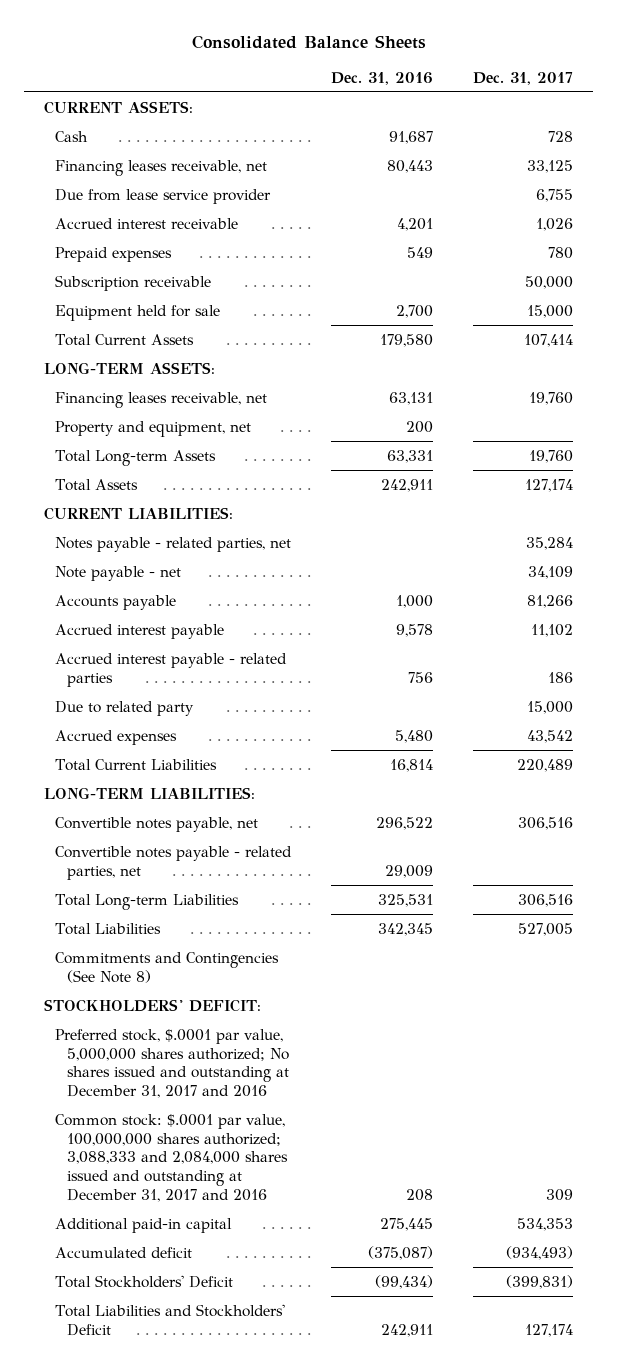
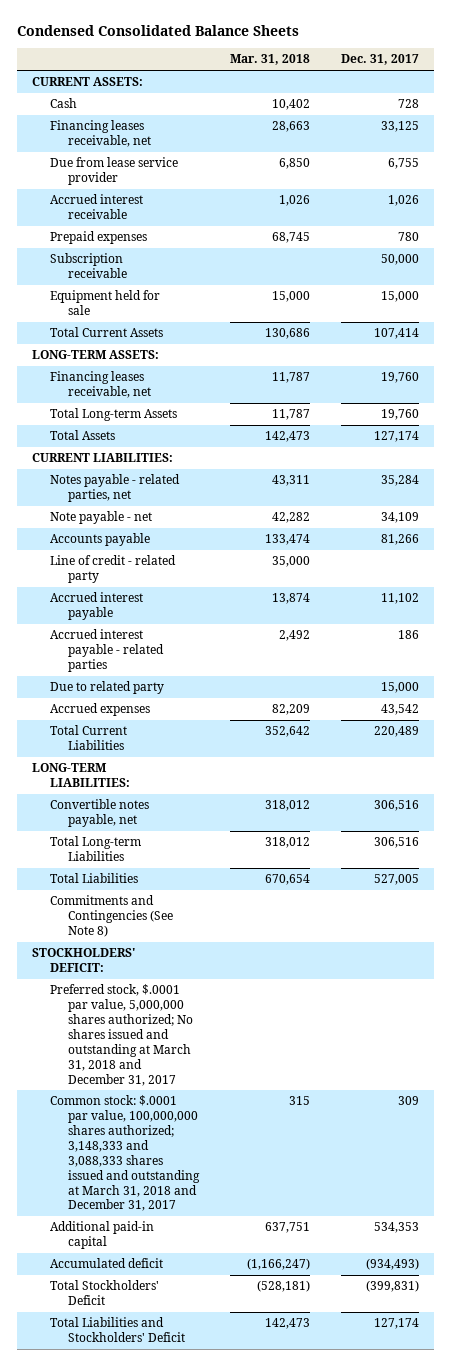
[191,34,426,49] Consolidated Balance Sheets -> [16,24,299,36] Condensed Consolidated Balance Sheets
[331,71,434,85] Dec. 31, 2016 -> none
none -> [230,54,311,66] Mar. 31, 2018
[55,420,252,437] Property and equipment, net -> none
none -> [50,555,177,584] Line of credit - related party
[55,845,293,880] Convertible notes payable - related parties, net -> none
[55,1028,289,1099] Preferred stock, $.0001 par value, 5,000,000 shares authorized; No shares issued and outstanding at December 31, 2017 and 2016 -> [50,984,194,1086] Preferred stock, $.0001 par value, 5,000,000 shares authorized; No shares issued and outstanding at March 31, 2018 and December 31, 2017
[55,1113,288,1203] Common stock: $.0001 par value, 100,000,000 shares authorized; 3,088,333 and 2,084,000 shares issued and outstanding at December 31, 2017 and 2016 -> [50,1095,201,1212] Common stock: $.0001 par value, 100,000,000 shares authorized; 3,148,333 and 3,088,333 shares issued and outstanding at March 31, 2018 and December 31, 2017

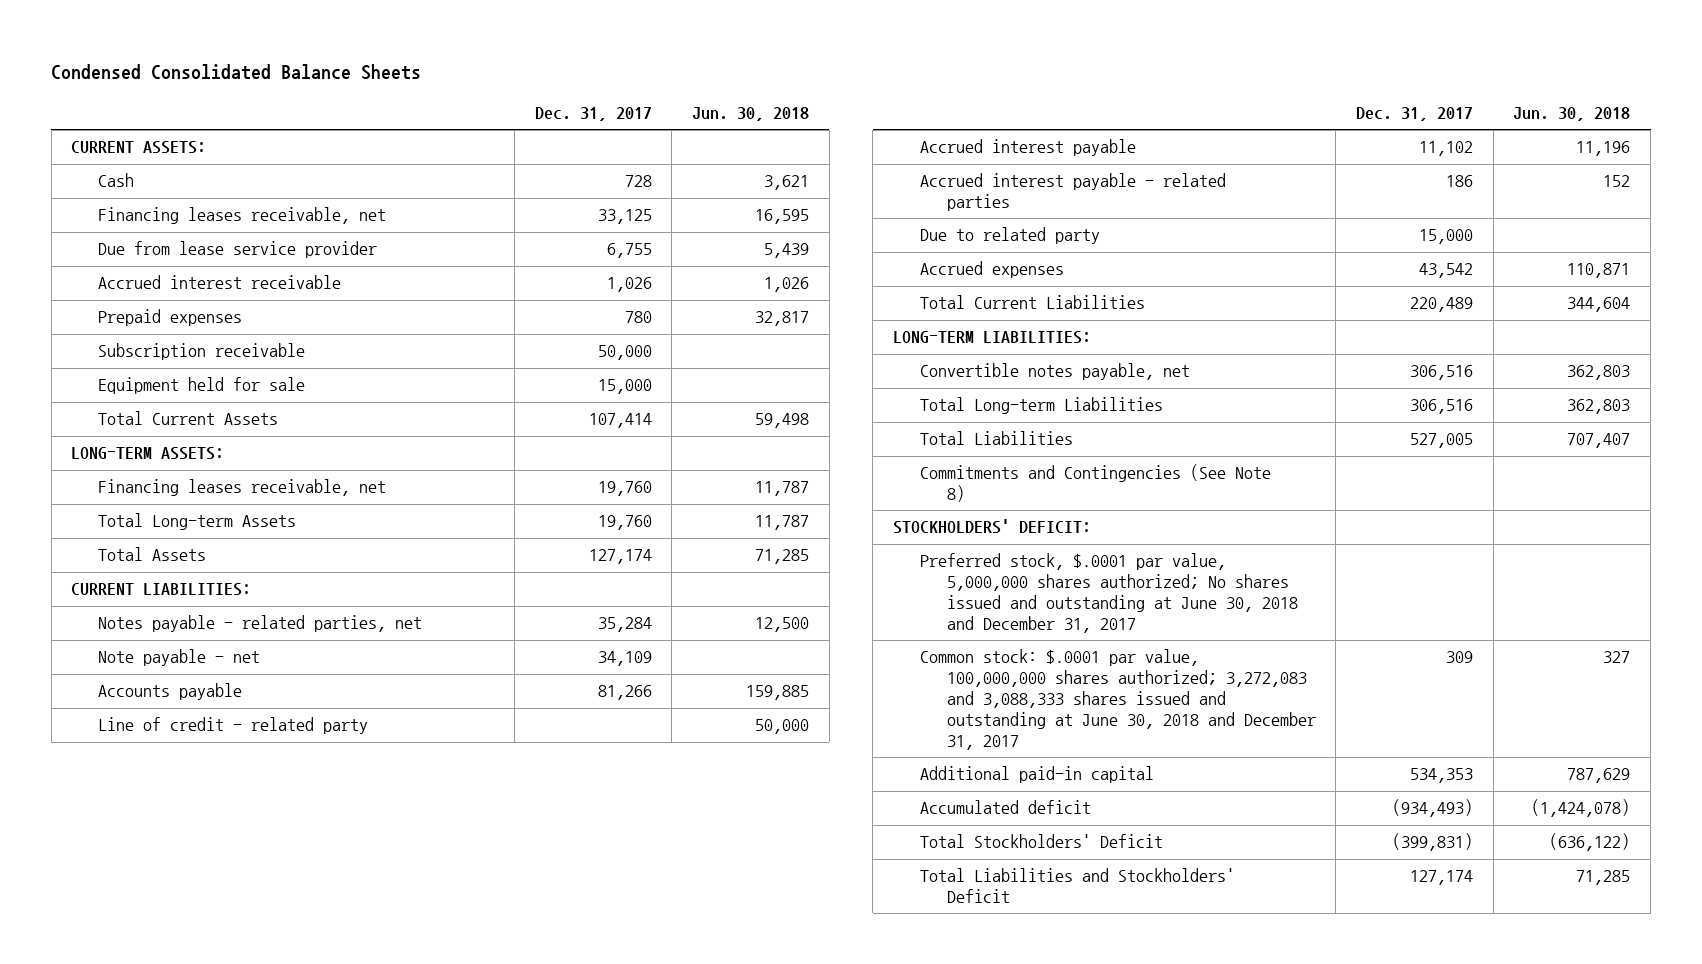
[230,54,311,66] Mar. 31, 2018 -> none
none -> [691,107,809,122] Jun. 30, 2018
[50,984,194,1086] Preferred stock, $.0001 par value, 5,000,000 shares authorized; No shares issued and outstanding at March 31, 2018 and December 31, 2017 -> [919,553,1298,634] Preferred stock, $.0001 par value, 5,000,000 shares authorized; No shares issued and outstanding at June 30, 2018 and December 31, 2017
[50,1095,201,1212] Common stock: $.0001 par value, 100,000,000 shares authorized; 3,148,333 and 3,088,333 shares issued and outstanding at March 31, 2018 and December 31, 2017 -> [919,649,1316,751] Common stock: $.0001 par value, 100,000,000 shares authorized; 3,272,083 and 3,088,333 shares issued and outstanding at June 30, 2018 and December 31, 2017

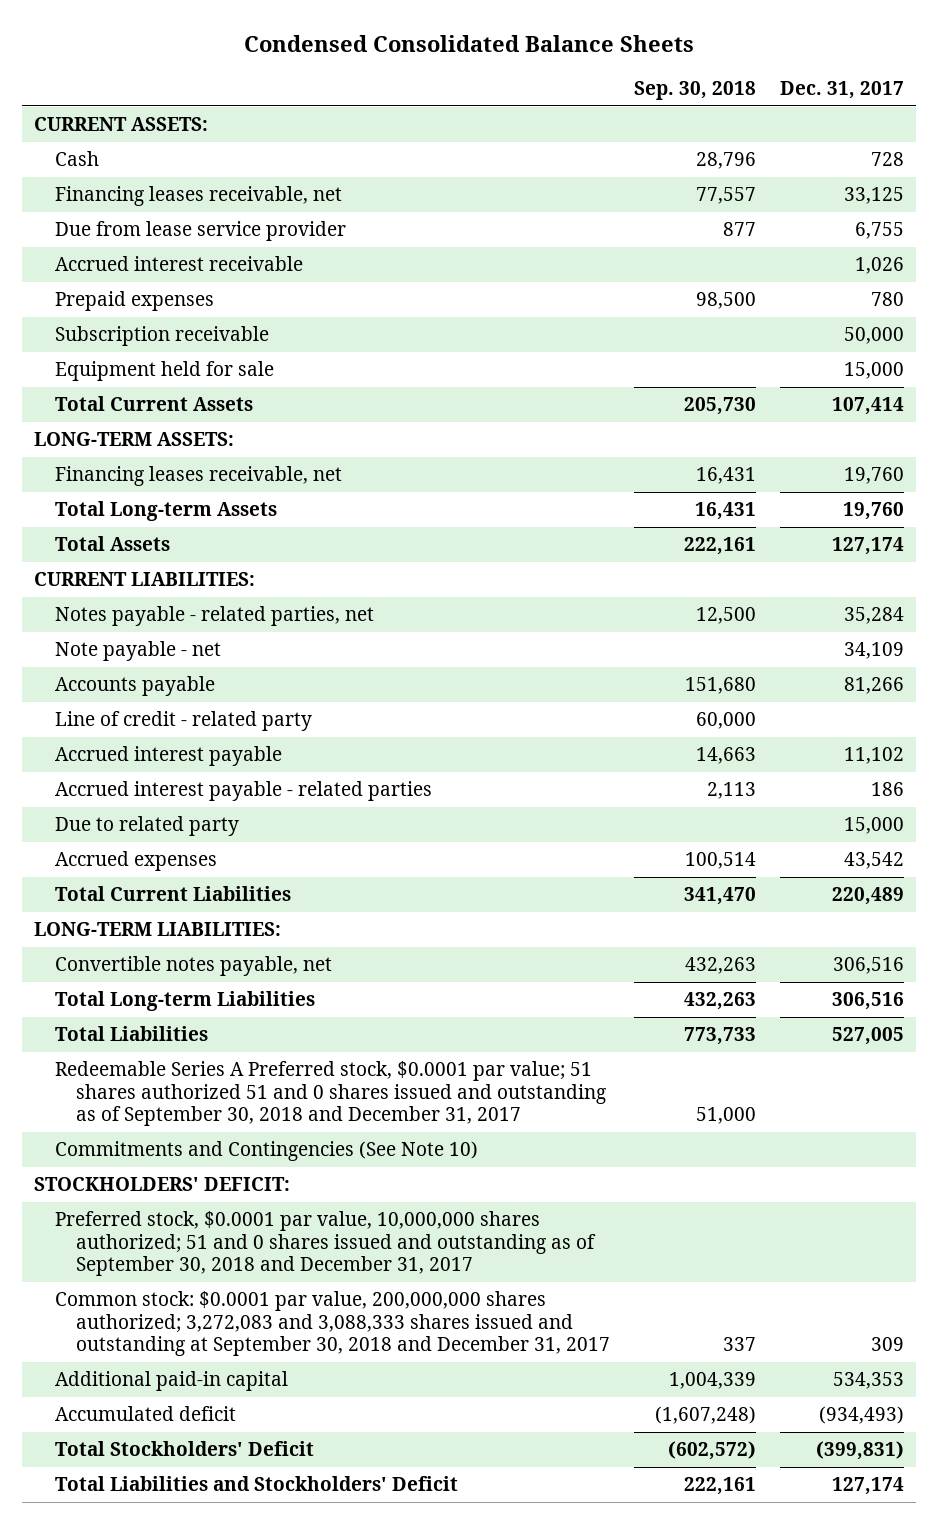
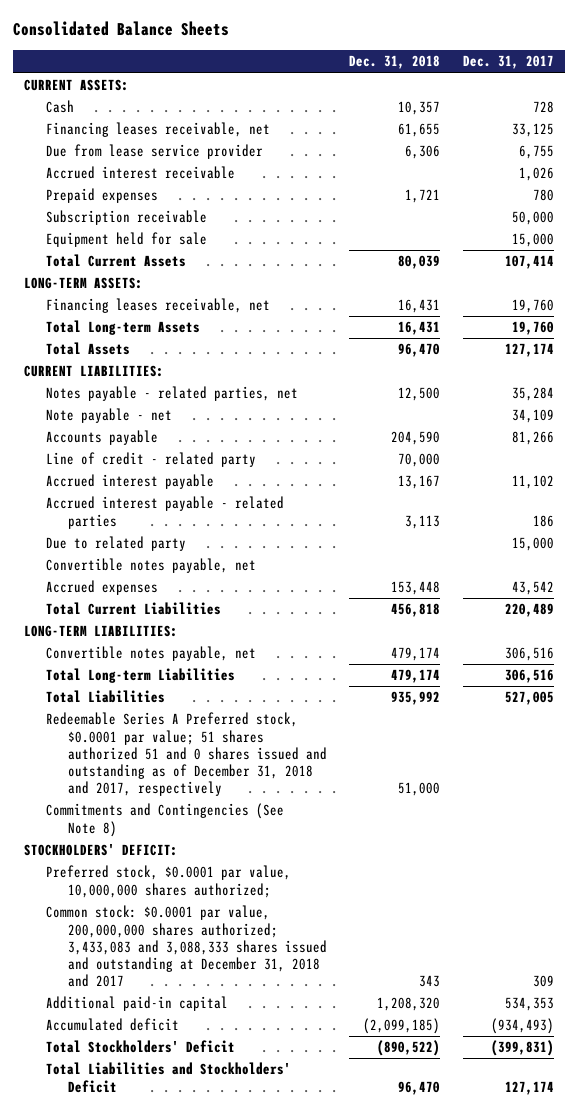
[243,34,694,52] Condensed Consolidated Balance Sheets -> [12,21,229,37] Consolidated Balance Sheets
[634,81,757,101] Sep. 30, 2018 -> none
none -> [349,55,441,70] Dec. 31, 2018
none -> [45,558,256,574] Convertible notes payable, net
[55,1061,607,1127] Redeemable Series A Preferred stock, $0.0001 par value; 51 shares authorized 51 and 0 shares issued and outstanding as of September 30, 2018 and December 31, 2017 -> [45,712,327,797] Redeemable Series A Preferred stock, $0.0001 par value; 51 shares authorized 51 and 0 shares issued and outstanding as of December 31, 2018 and 2017, respectively
[55,1141,479,1162] Commitments and Contingencies (See Note 10) -> [45,803,284,837] Commitments and Contingencies (See Note 8)
[55,1211,597,1277] Preferred stock, $0.0001 par value, 10,000,000 shares authorized; 51 and 0 shares issued and outstanding as of September 30, 2018 and December 31, 2017 -> [45,865,291,898] Preferred stock, $0.0001 par value, 10,000,000 shares authorized;
[55,1291,611,1357] Common stock: $0.0001 par value, 200,000,000 shares authorized; 3,272,083 and 3,088,333 shares issued and outstanding at September 30, 2018 and December 31, 2017 -> [45,905,327,988] Common stock: $0.0001 par value, 200,000,000 shares authorized; 3,433,083 and 3,088,333 shares issued and outstanding at December 31, 2018 and 2017

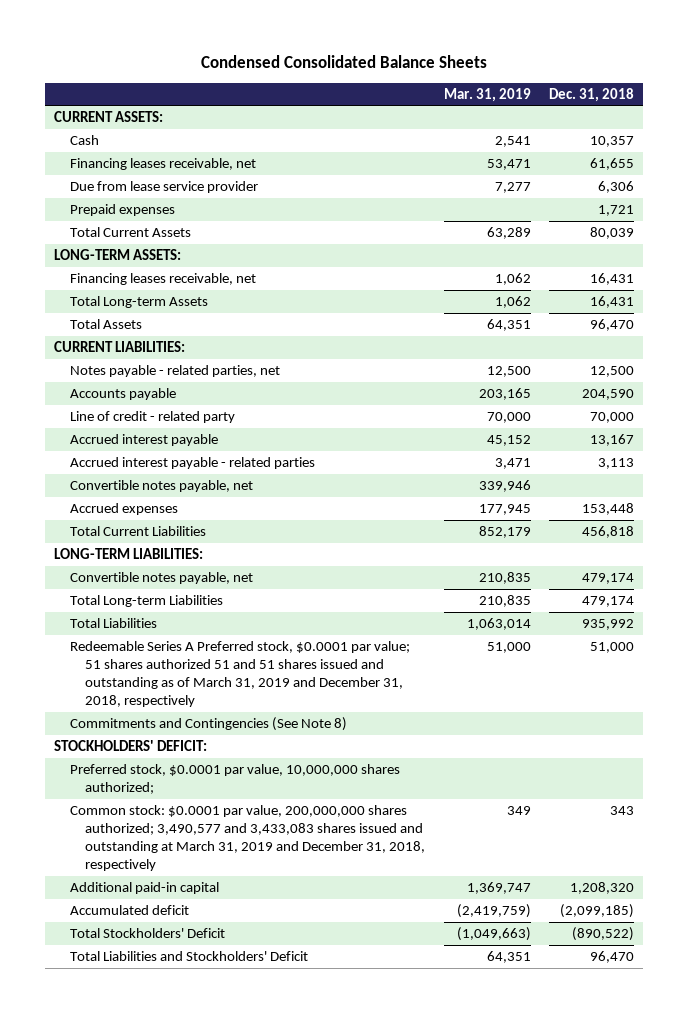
[12,21,229,37] Consolidated Balance Sheets -> [201,54,488,68] Condensed Consolidated Balance Sheets
[463,55,555,70] Dec. 31, 2017 -> none
none -> [443,87,531,102] Mar. 31, 2019
[45,166,235,180] Accrued interest receivable -> none
[45,210,207,226] Subscription receivable -> none
[45,232,207,248] Equipment held for sale -> none
[45,408,172,424] Note payable - net -> none
[45,536,186,552] Due to related party -> none
[45,712,327,797] Redeemable Series A Preferred stock, $0.0001 par value; 51 shares authorized 51 and 0 shares issued and outstanding as of December 31, 2018 and 2017, respectively -> [69,641,410,707] Redeemable Series A Preferred stock, $0.0001 par value; 51 shares authorized 51 and 51 shares issued and outstanding as of March 31, 2019 and December 31, 2018, respectively
[45,905,327,988] Common stock: $0.0001 par value, 200,000,000 shares authorized; 3,433,083 and 3,088,333 shares issued and outstanding at December 31, 2018 and 2017 -> [69,805,426,871] Common stock: $0.0001 par value, 200,000,000 shares authorized; 3,490,577 and 3,433,083 shares issued and outstanding at March 31, 2019 and December 31, 2018, respectively

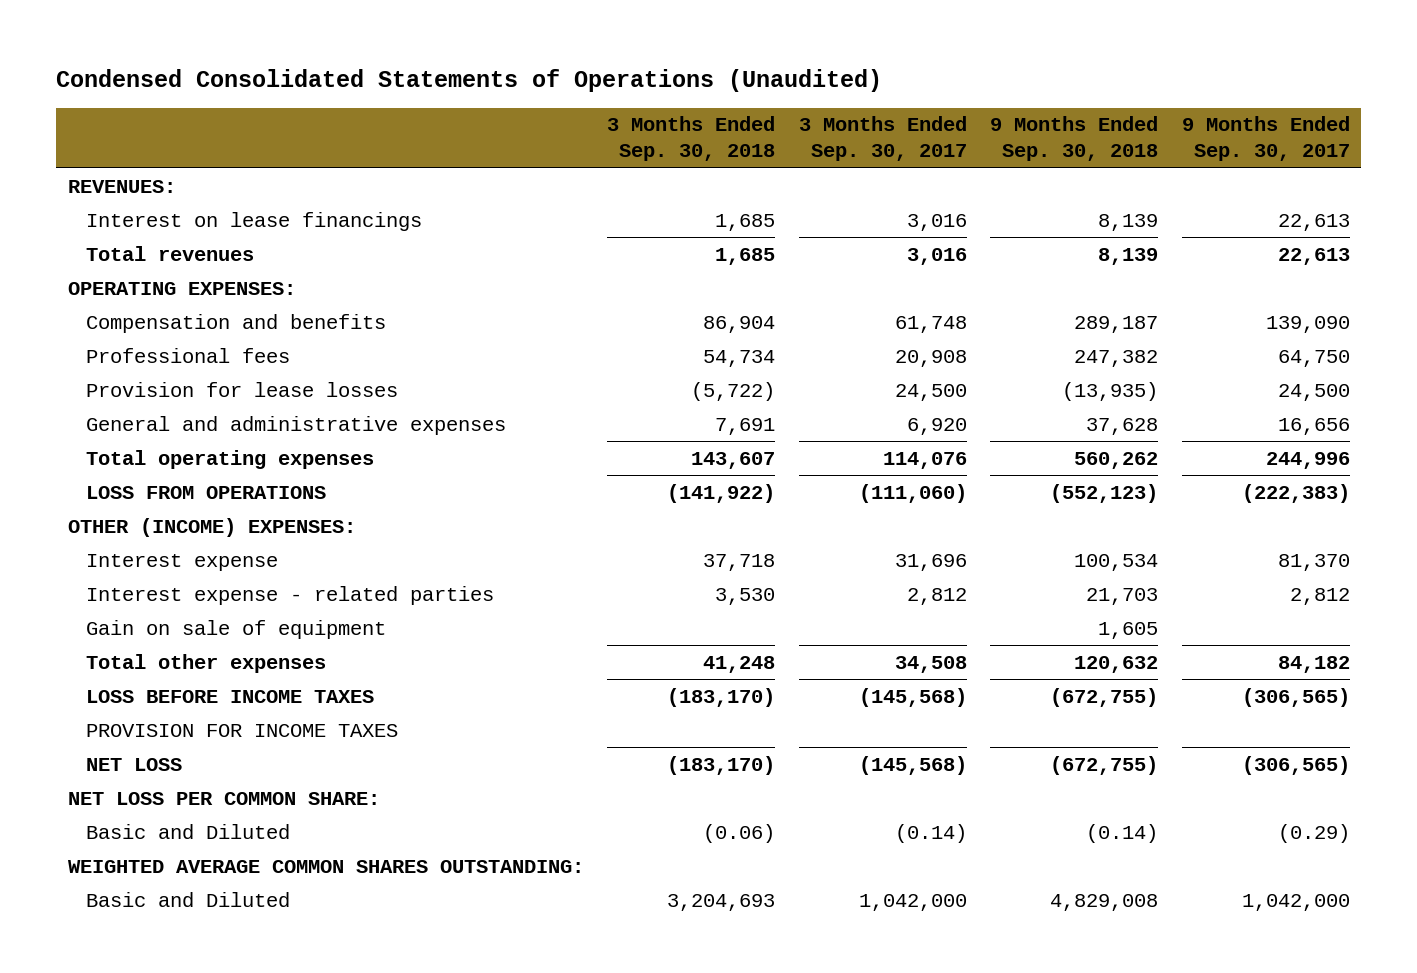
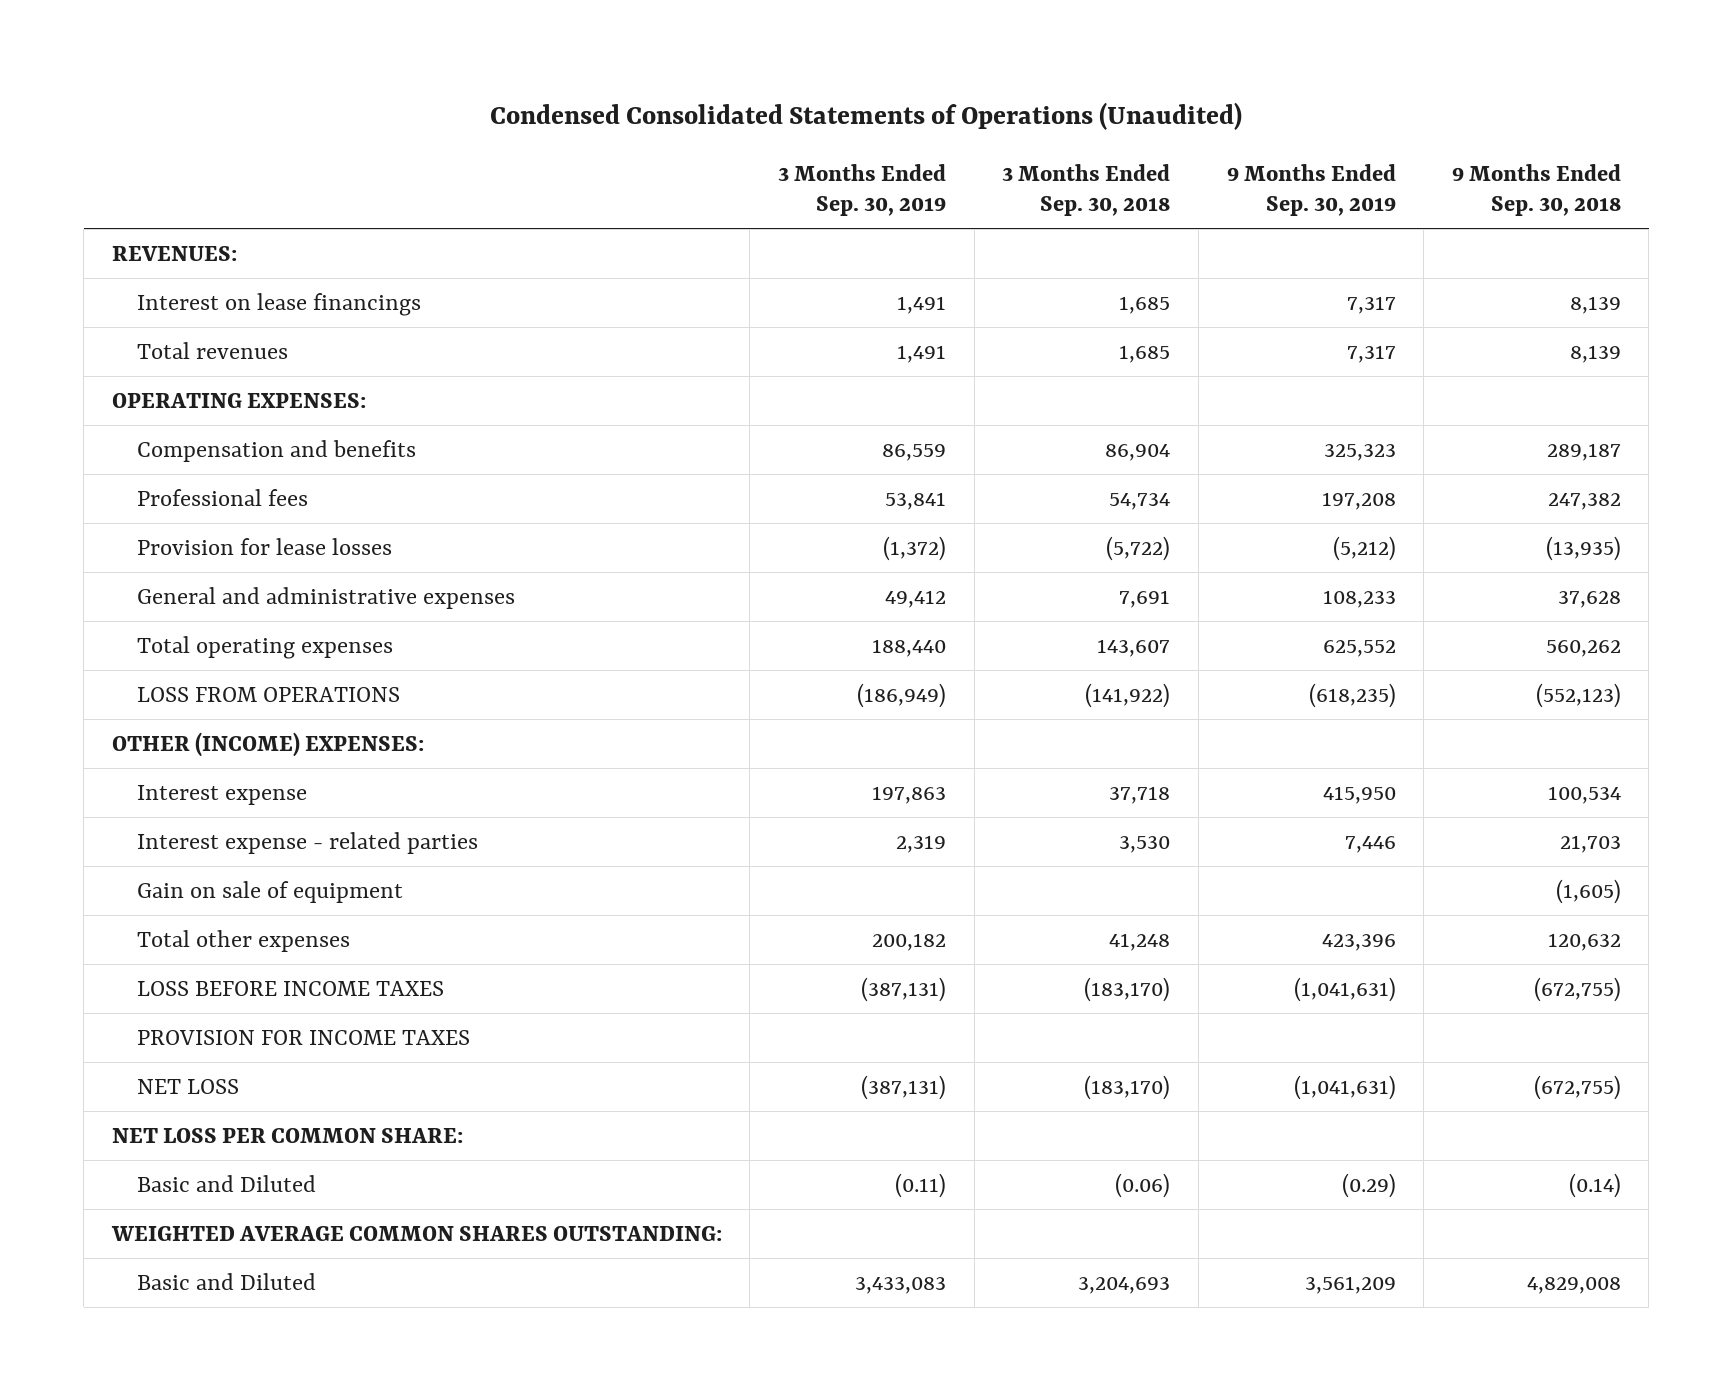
[798,116,967,162] 3 Months Ended Sep. 30, 2017 -> none
[1181,116,1350,162] 9 Months Ended Sep. 30, 2017 -> none
none -> [778,164,947,217] 3 Months Ended Sep. 30, 2019
none -> [1226,164,1396,217] 9 Months Ended Sep. 30, 2019
[1098,621,1159,639] 1,605 -> [1555,878,1621,904] (1,605)

